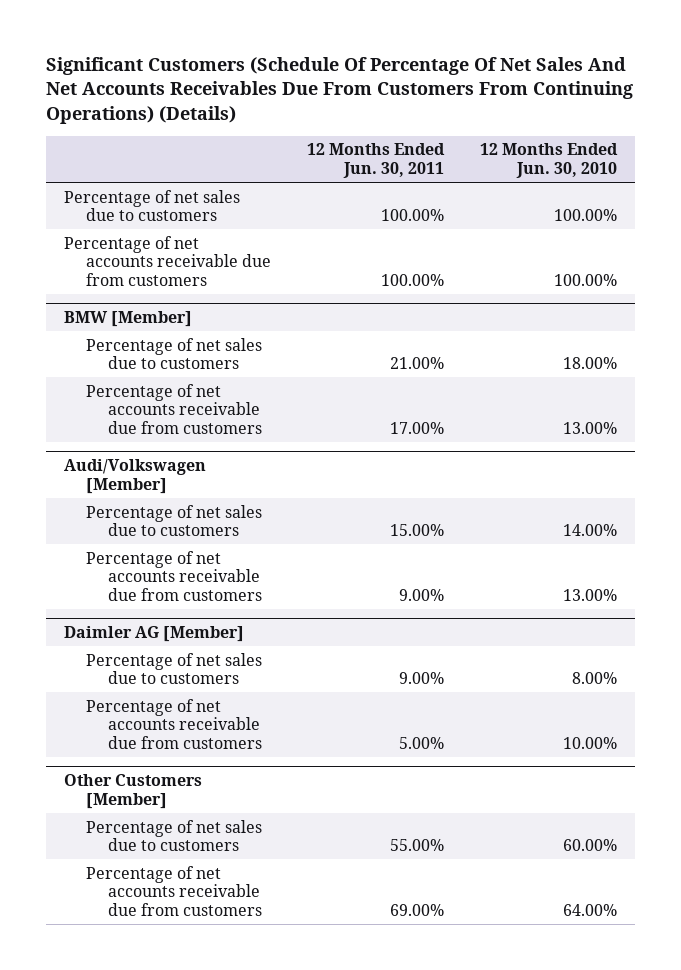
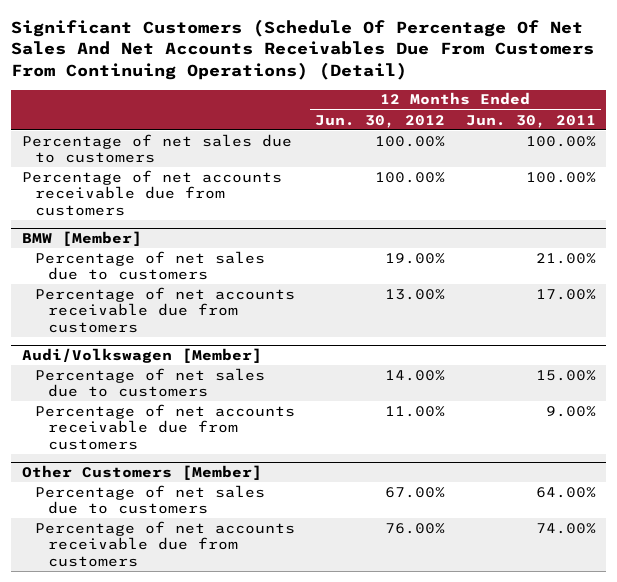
[46,56,634,124] Significant Customers (Schedule Of Percentage Of Net Sales And Net Accounts Receivables Due From Customers From Continuing Operations) (Details) -> [11,18,595,80] Significant Customers (Schedule Of Percentage Of Net Sales And Net Accounts Receivables Due From Customers From Continuing Operations) (Detail)
[479,143,618,178] 12 Months Ended Jun. 30, 2010 -> none
none -> [315,114,446,128] Jun. 30, 2012
[64,625,245,642] Daimler AG [Member] -> none
[86,652,263,685] Percentage of net sales due to customers -> none
[86,698,262,749] Percentage of net accounts receivable due from customers -> none
[389,839,444,852] 55.00% -> [535,486,596,498] 64.00%
[389,903,444,916] 69.00% -> [535,522,596,534] 74.00%

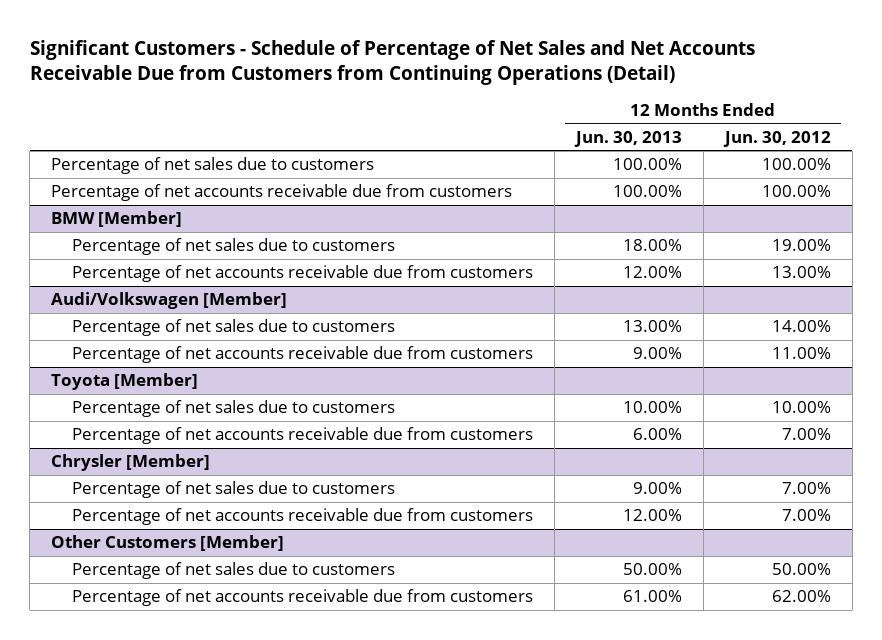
[11,18,595,80] Significant Customers (Schedule Of Percentage Of Net Sales And Net Accounts Receivables Due From Customers From Continuing Operations) (Detail) -> [29,39,755,86] Significant Customers - Schedule of Percentage of Net Sales and Net Accounts Receivable Due from Customers from Continuing Operations (Detail)
[465,114,596,128] Jun. 30, 2011 -> none
none -> [573,130,682,147] Jun. 30, 2013
none -> [50,373,198,391] Toyota [Member]
none -> [72,400,396,418] Percentage of net sales due to customers
none -> [72,427,534,445] Percentage of net accounts receivable due from customers
none -> [50,454,210,472] Chrysler [Member]
none -> [72,481,396,499] Percentage of net sales due to customers
none -> [72,508,534,526] Percentage of net accounts receivable due from customers
[385,486,446,498] 67.00% -> [771,563,831,576] 50.00%
[385,522,446,534] 76.00% -> [771,590,831,603] 62.00%

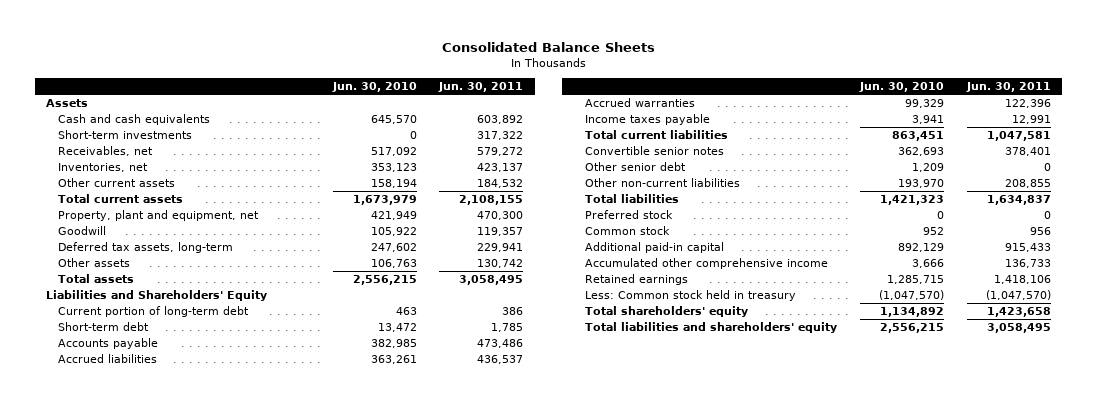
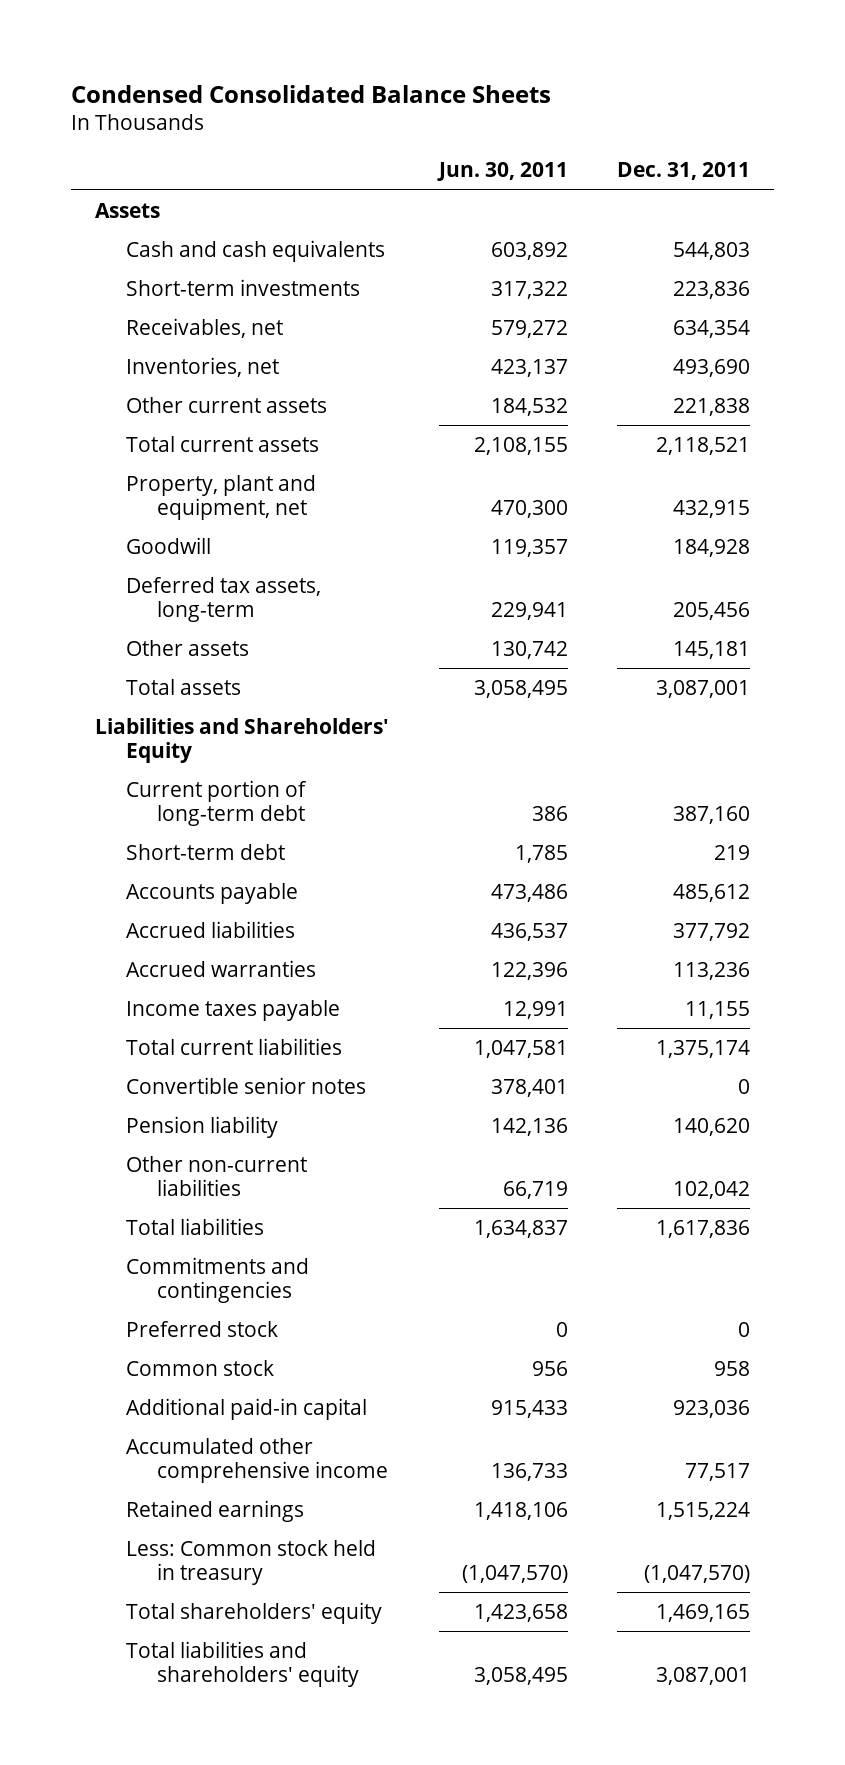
[441,42,655,53] Consolidated Balance Sheets -> [70,84,551,103] Condensed Consolidated Balance Sheets
[331,82,417,93] Jun. 30, 2010 -> none
none -> [616,162,750,181] Dec. 31, 2011
[585,162,687,172] Other senior debt -> none
none -> [126,1115,279,1138] Pension liability
[1004,179,1051,189] 208,855 -> [502,1181,568,1200] 66,719
none -> [126,1256,310,1304] Commitments and contingencies

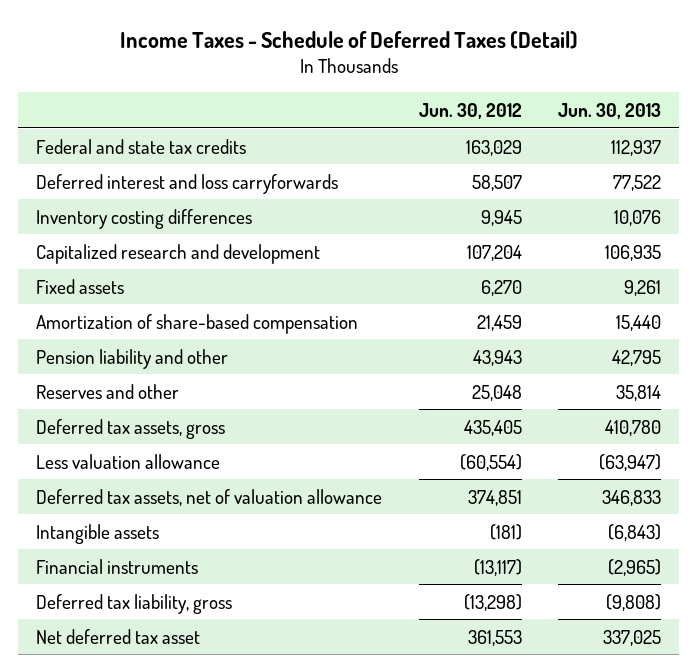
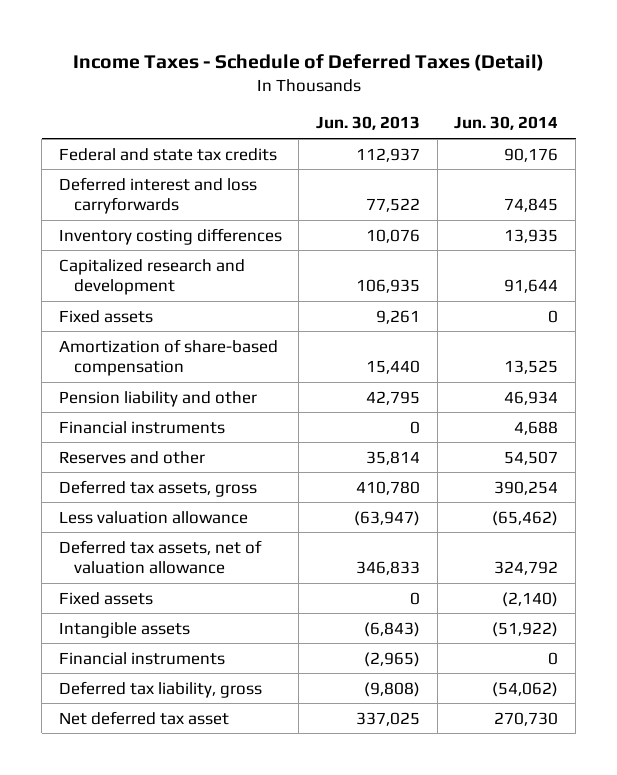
[418,103,522,120] Jun. 30, 2012 -> none
none -> [454,116,559,131] Jun. 30, 2014
none -> [58,420,225,434] Financial instruments
none -> [58,591,153,605] Fixed assets

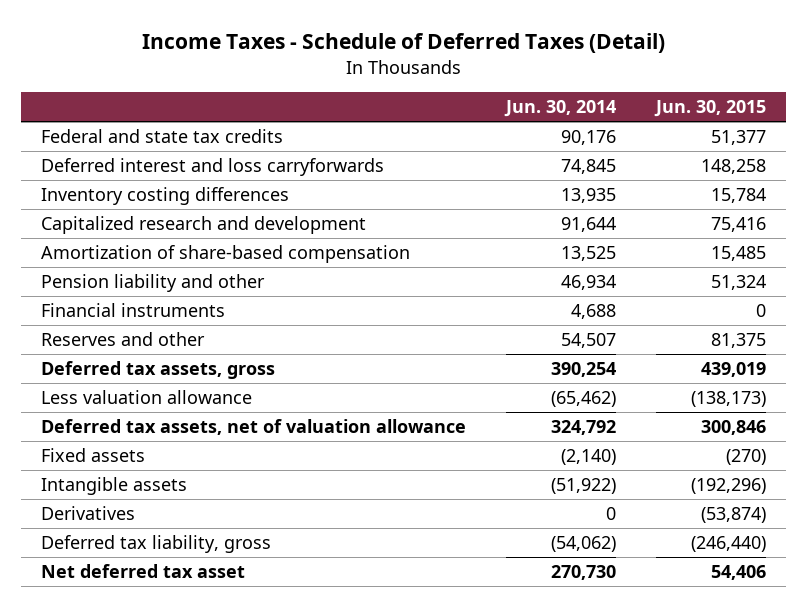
[316,116,421,131] Jun. 30, 2013 -> none
none -> [653,99,766,117] Jun. 30, 2015
[58,309,153,323] Fixed assets -> none
[58,651,225,665] Financial instruments -> [41,506,136,521] Derivatives

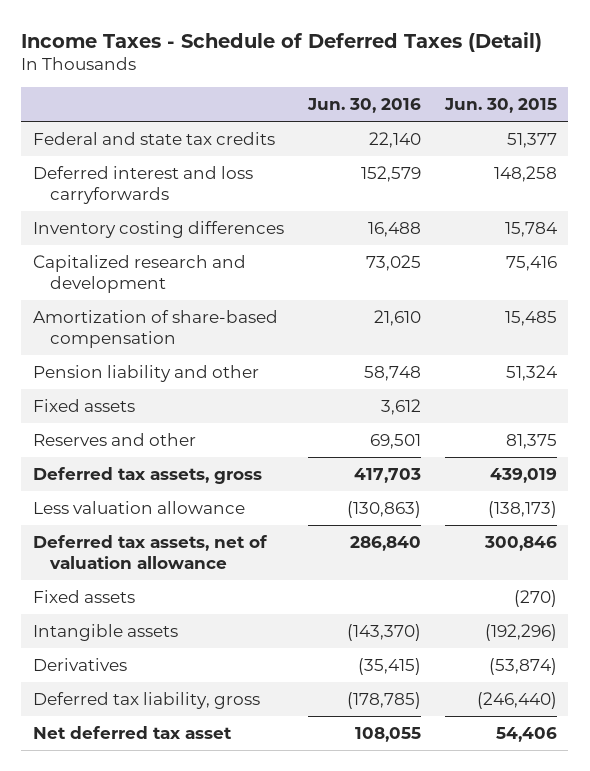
[504,99,617,117] Jun. 30, 2014 -> none
none -> [306,97,421,113] Jun. 30, 2016
[41,303,226,318] Financial instruments -> none
none -> [33,398,136,412] Fixed assets

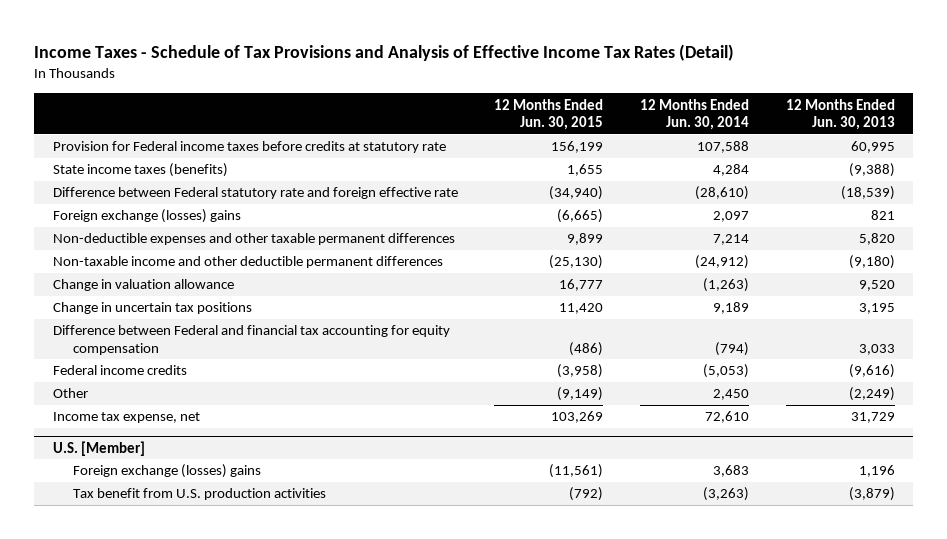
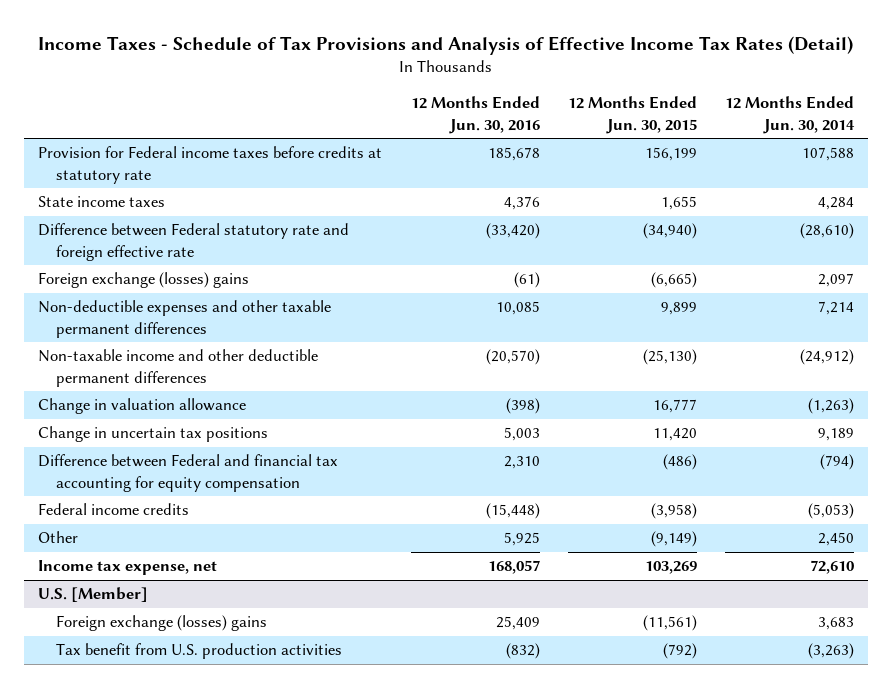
[785,98,895,131] 12 Months Ended Jun. 30, 2013 -> none
none -> [410,96,540,134] 12 Months Ended Jun. 30, 2016
[52,163,228,178] State income taxes (benefits) -> [38,196,166,208] State income taxes

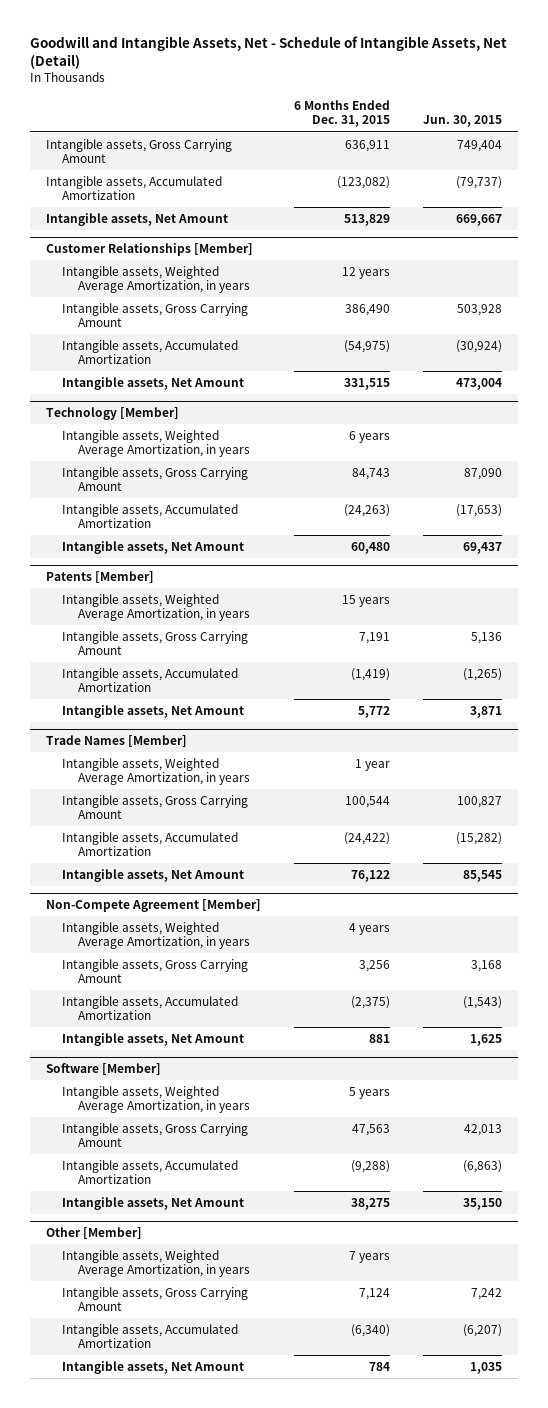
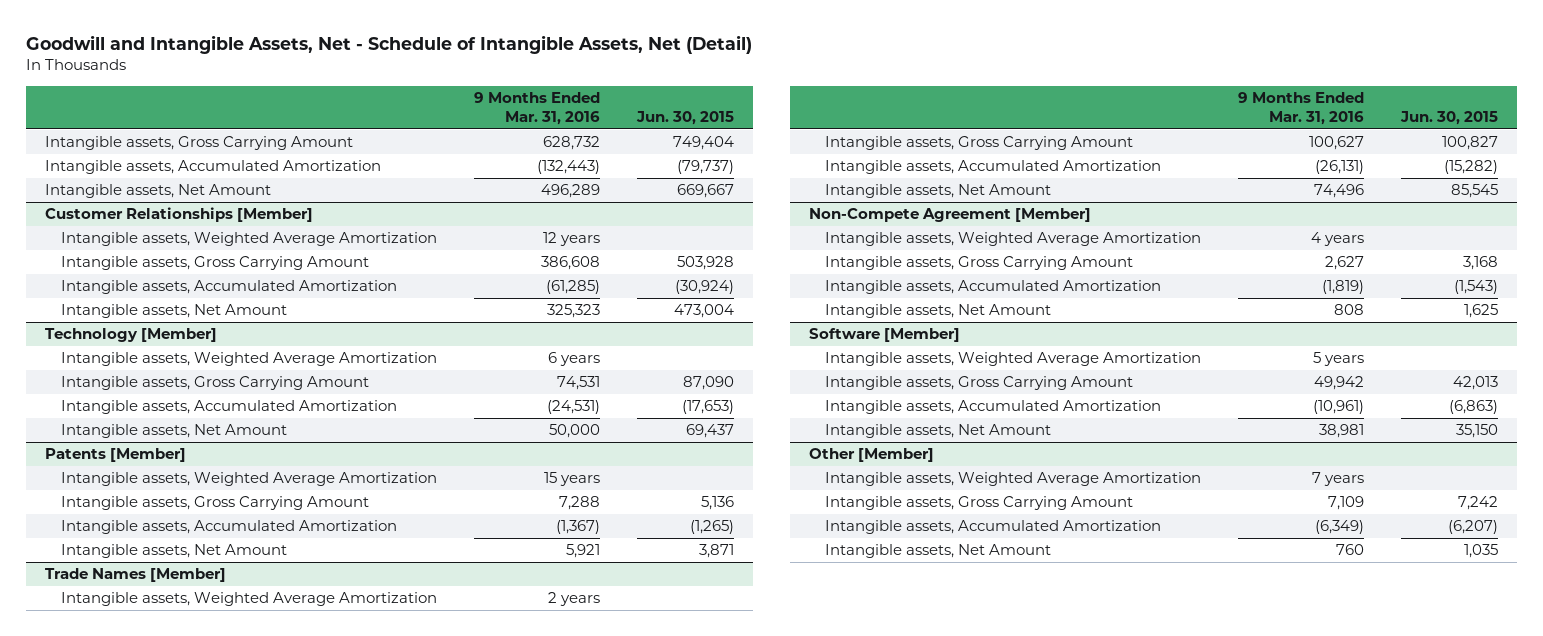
[293,100,390,128] 6 Months Ended Dec. 31, 2015 -> none
none -> [473,91,600,126] 9 Months Ended Mar. 31, 2016
[62,265,251,294] Intangible assets, Weighted Average Amortization, in years -> [60,232,437,247] Intangible assets, Weighted Average Amortization
[62,429,251,458] Intangible assets, Weighted Average Amortization, in years -> [60,352,437,367] Intangible assets, Weighted Average Amortization
[62,593,251,622] Intangible assets, Weighted Average Amortization, in years -> [60,472,437,487] Intangible assets, Weighted Average Amortization
[62,757,251,786] Intangible assets, Weighted Average Amortization, in years -> [60,592,437,607] Intangible assets, Weighted Average Amortization
[62,921,251,950] Intangible assets, Weighted Average Amortization, in years -> [824,232,1201,247] Intangible assets, Weighted Average Amortization
[62,1085,251,1114] Intangible assets, Weighted Average Amortization, in years -> [824,352,1201,367] Intangible assets, Weighted Average Amortization
[62,1249,251,1278] Intangible assets, Weighted Average Amortization, in years -> [824,472,1201,487] Intangible assets, Weighted Average Amortization

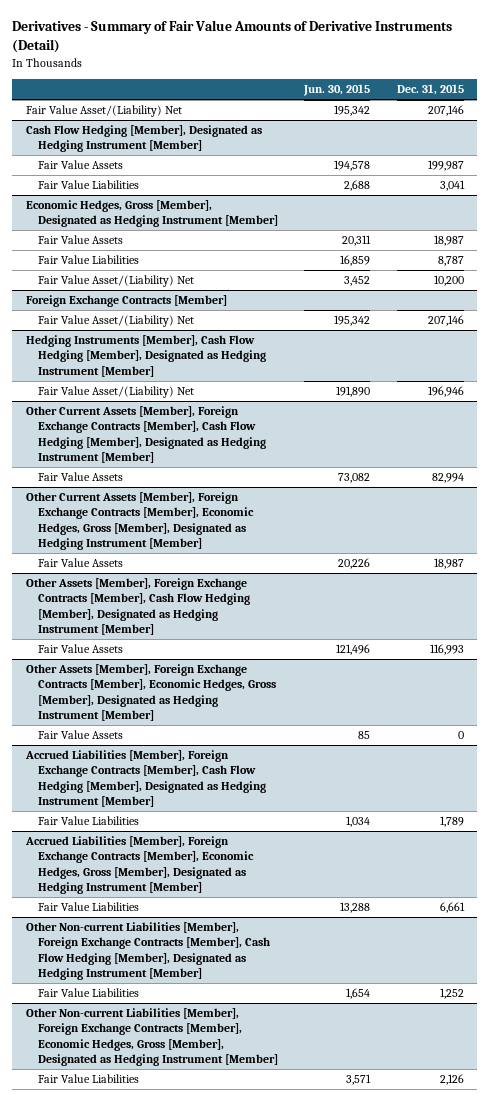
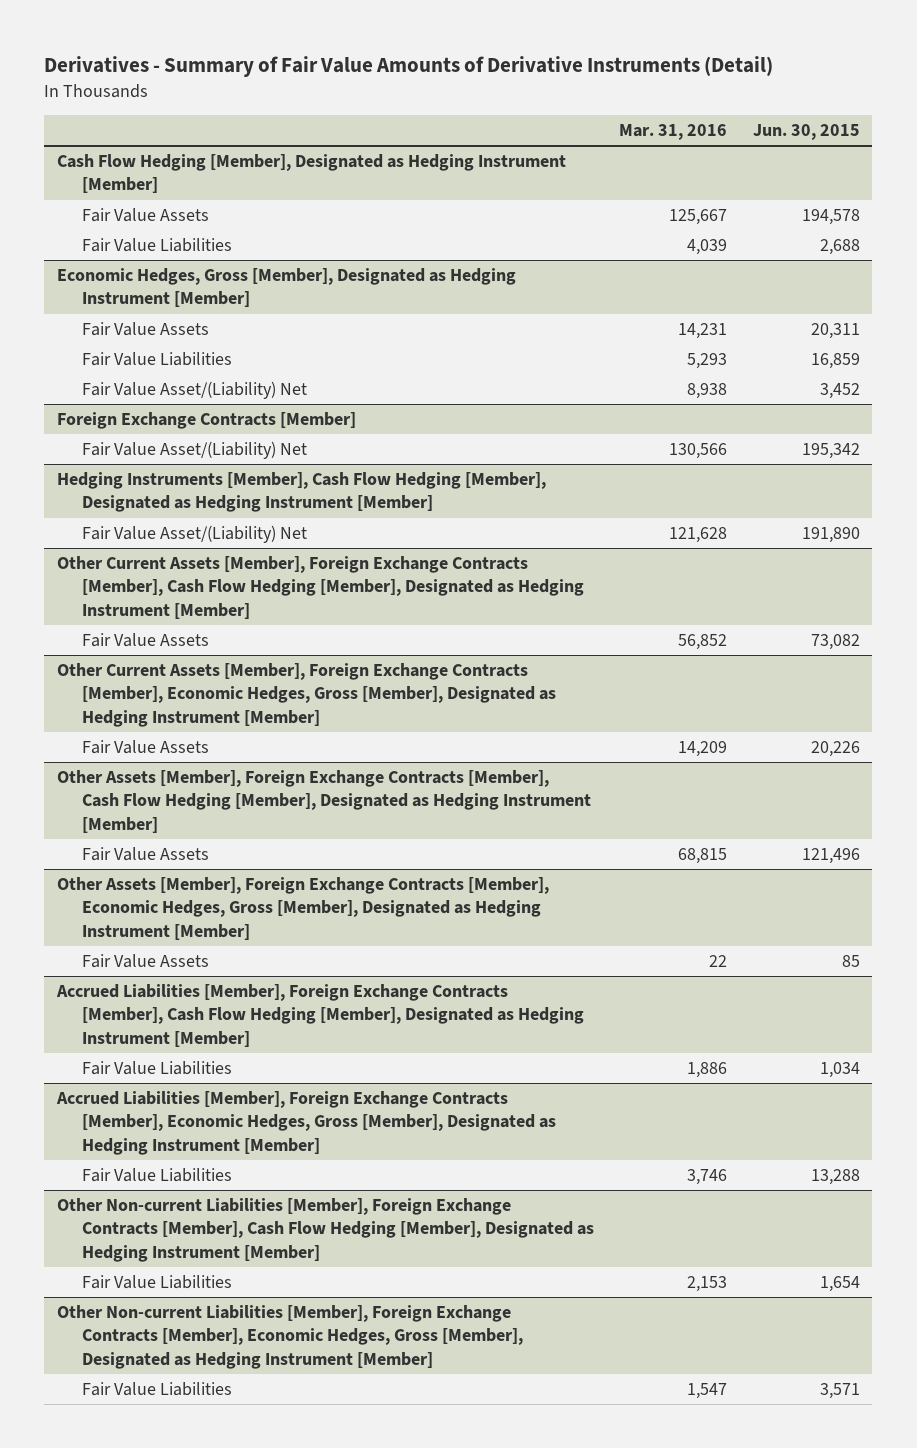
[397,84,465,96] Dec. 31, 2015 -> none
none -> [619,124,728,141] Mar. 31, 2016
[25,105,182,118] Fair Value Asset/(Liability) Net -> none

